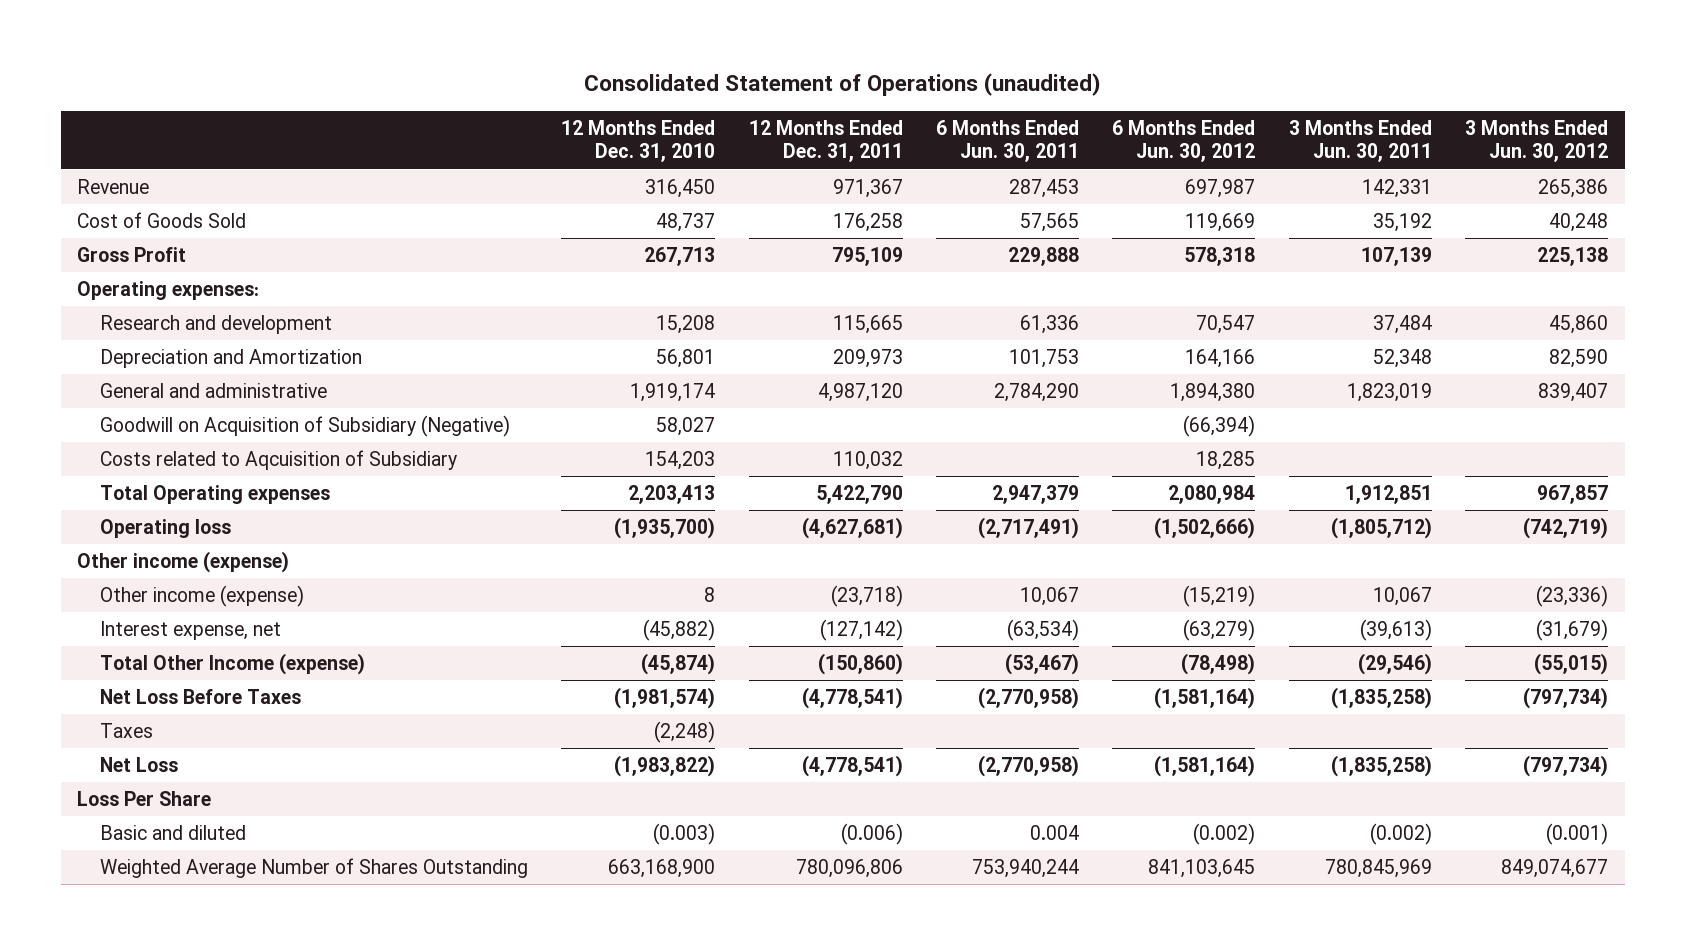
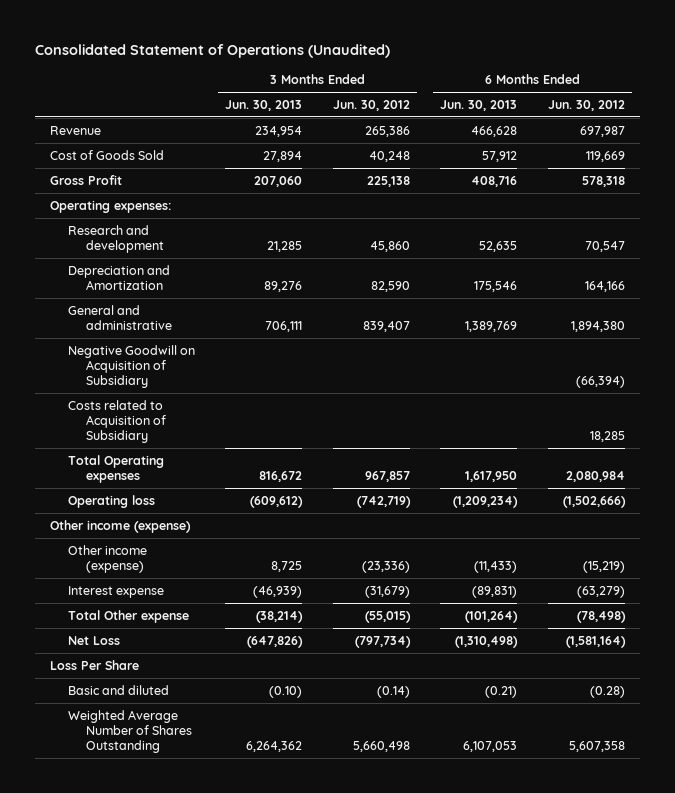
[583,73,1101,97] Consolidated Statement of Operations (unaudited) -> [34,43,390,58] Consolidated Statement of Operations (Unaudited)
[561,120,716,163] 12 Months Ended Dec. 31, 2010 -> none
[748,120,903,163] 12 Months Ended Dec. 31, 2011 -> none
[935,120,1079,163] 6 Months Ended Jun. 30, 2011 -> none
[1288,120,1432,163] 3 Months Ended Jun. 30, 2011 -> none
none -> [225,99,303,111] Jun. 30, 2013
none -> [440,99,518,111] Jun. 30, 2013
[100,415,511,438] Goodwill on Acquisition of Subsidiary (Negative) -> [67,344,195,389] Negative Goodwill on Acquisition of Subsidiary
[100,450,458,471] Costs related to Aqcuisition of Subsidiary -> [67,399,166,444] Costs related to Acquisition of Subsidiary
[100,689,302,705] Net Loss Before Taxes -> none
[100,723,154,739] Taxes -> none
[100,621,282,641] Interest expense, net -> [67,585,164,598] Interest expense
[100,653,366,676] Total Other Income (expense) -> [67,609,189,623] Total Other expense
[1193,823,1256,846] (0.002) -> [589,685,625,698] (0.28)
[1545,823,1608,846] (0.001) -> [376,685,410,698] (0.14)
[1148,859,1256,879] 841,103,645 -> [568,741,625,753] 5,607,358
[1500,859,1608,879] 849,074,677 -> [352,741,410,753] 5,660,498

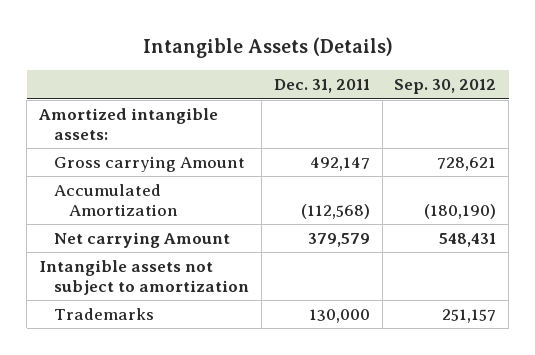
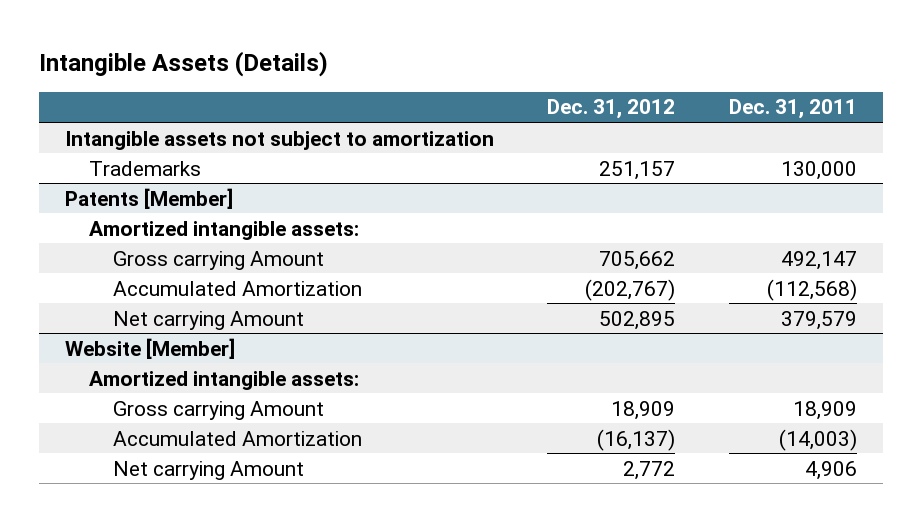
[394,79,497,95] Sep. 30, 2012 -> none
none -> [547,99,676,120] Dec. 31, 2012
[39,260,250,295] Intangible assets not subject to amortization -> [65,130,495,150] Intangible assets not subject to amortization
[54,308,155,321] Trademarks -> [89,160,202,176] Trademarks
none -> [65,187,234,209] Patents [Member]
none -> [65,337,236,359] Website [Member]
none -> [89,370,360,390] Amortized intangible assets:
none -> [112,400,324,420] Gross carrying Amount
none -> [112,430,362,446] Accumulated Amortization
none -> [112,460,304,480] Net carrying Amount

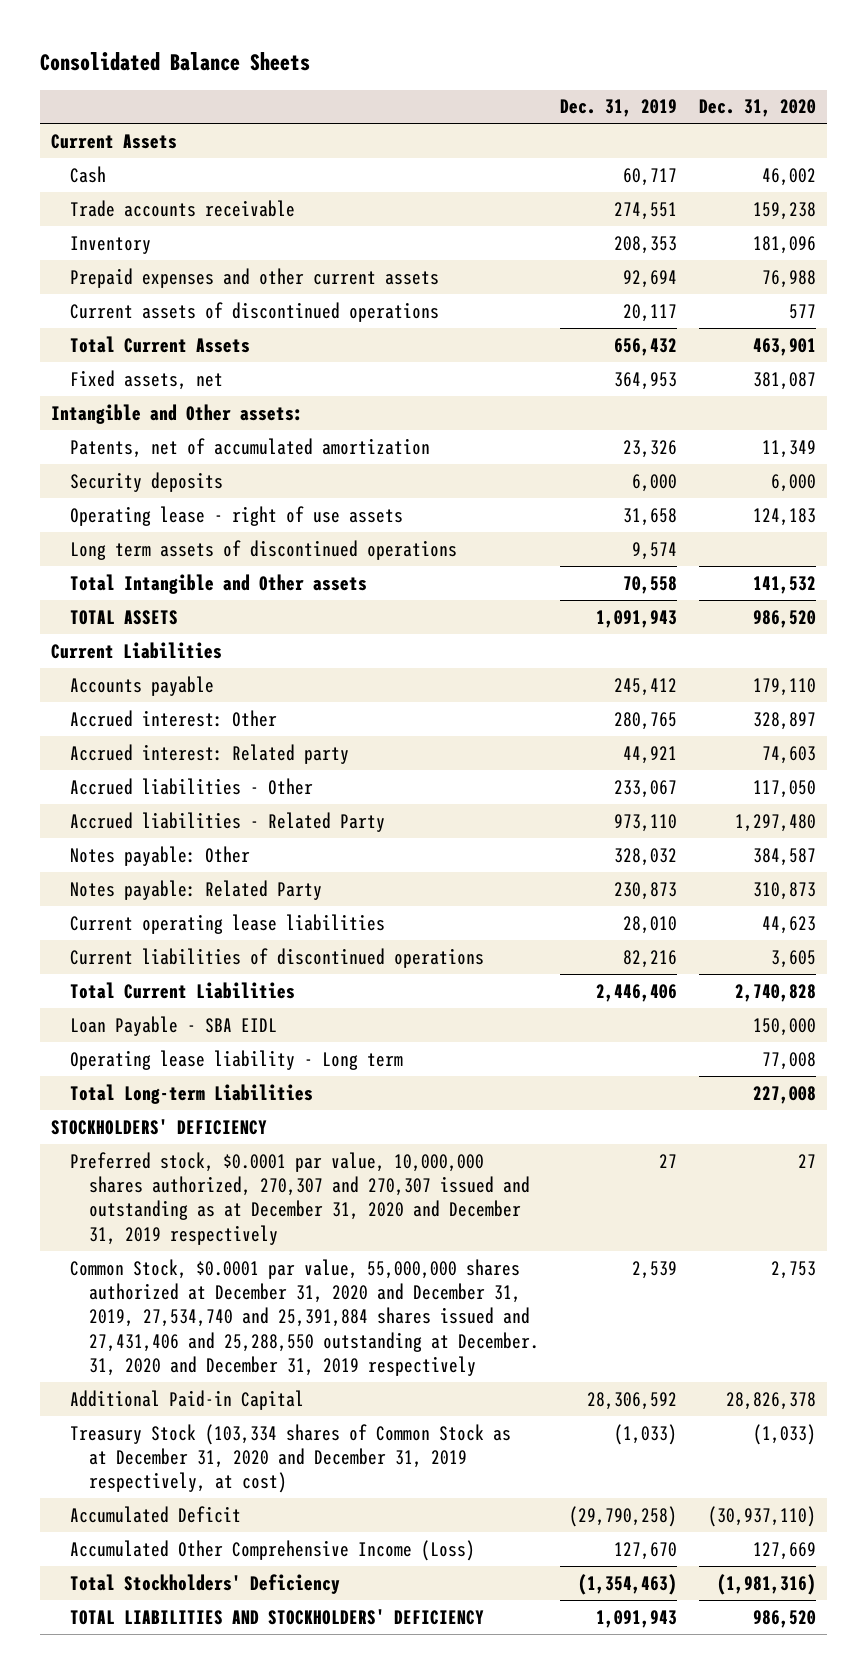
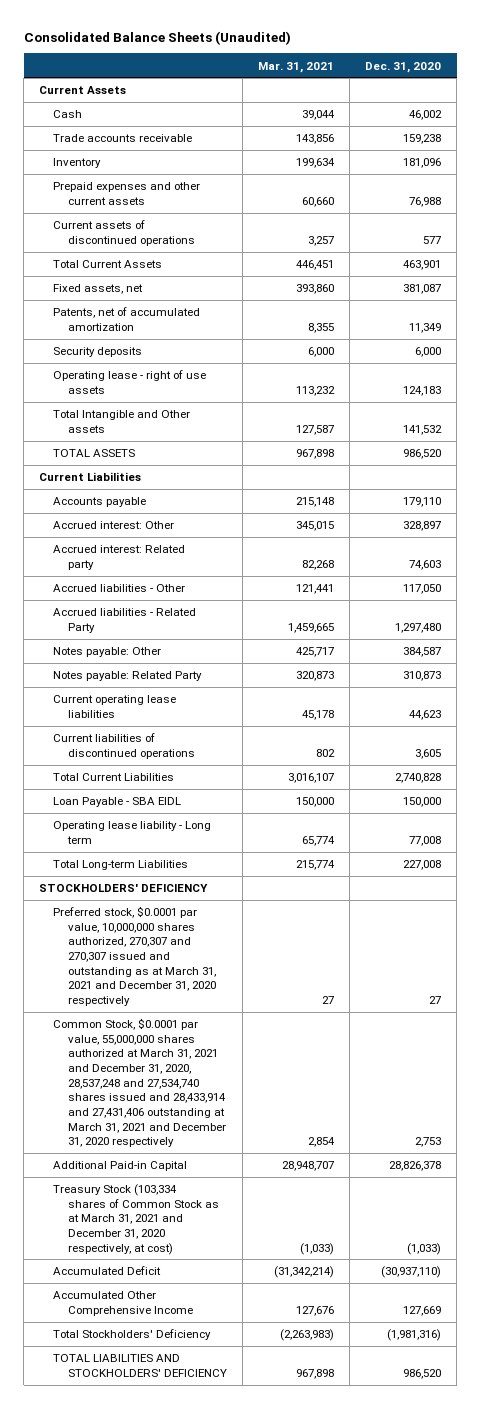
[39,52,310,72] Consolidated Balance Sheets -> [23,30,291,45] Consolidated Balance Sheets (Unaudited)
[560,99,678,118] Dec. 31, 2019 -> none
none -> [257,61,334,73] Mar. 31, 2021
[50,403,303,424] Intangible and Other assets: -> none
[69,539,457,560] Long term assets of discontinued operations -> none
[69,1151,530,1245] Preferred stock, $0.0001 par value, 10,000,000 shares authorized, 270,307 and 270,307 issued and outstanding as at December 31, 2020 and December 31, 2019 respectively -> [53,906,216,1006] Preferred stock, $0.0001 par value, 10,000,000 shares authorized, 270,307 and 270,307 issued and outstanding as at March 31, 2021 and December 31, 2020 respectively
[69,1258,539,1377] Common Stock, $0.0001 par value, 55,000,000 shares authorized at December 31, 2020 and December 31, 2019, 27,534,740 and 25,391,884 shares issued and 27,431,406 and 25,288,550 outstanding at December. 31, 2020 and December 31, 2019 respectively -> [53,1018,226,1148] Common Stock, $0.0001 par value, 55,000,000 shares authorized at March 31, 2021 and December 31, 2020, 28,537,248 and 27,534,740 shares issued and 28,433,914 and 27,431,406 outstanding at March 31, 2021 and December 31, 2020 respectively
[69,1423,511,1494] Treasury Stock (103,334 shares of Common Stock as at December 31, 2020 and December 31, 2019 respectively, at cost) -> [53,1184,219,1255] Treasury Stock (103,334 shares of Common Stock as at March 31, 2021 and December 31, 2020 respectively, at cost)
[69,1539,475,1561] Accumulated Other Comprehensive Income (Loss) -> [53,1291,193,1316] Accumulated Other Comprehensive Income

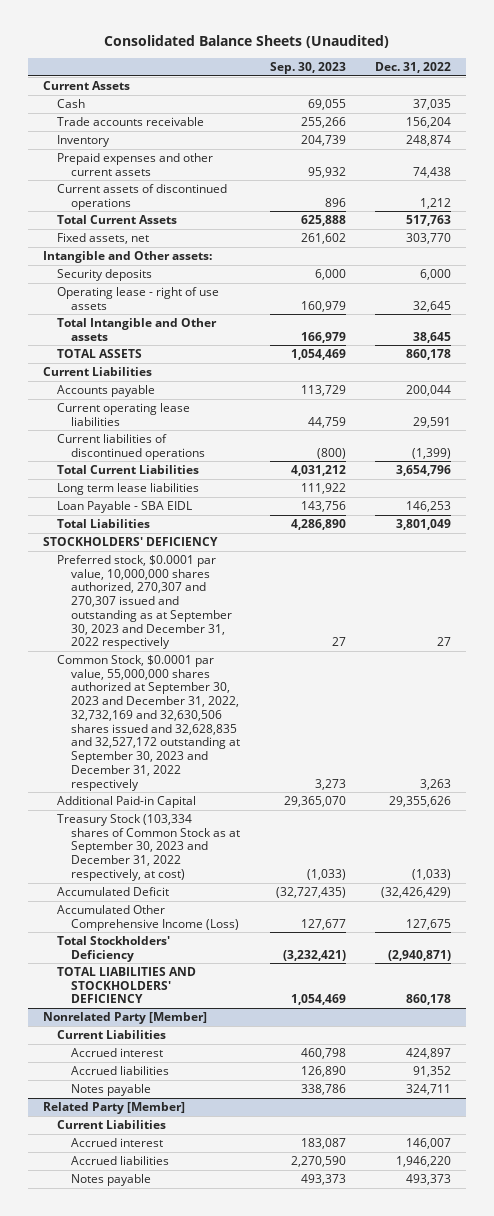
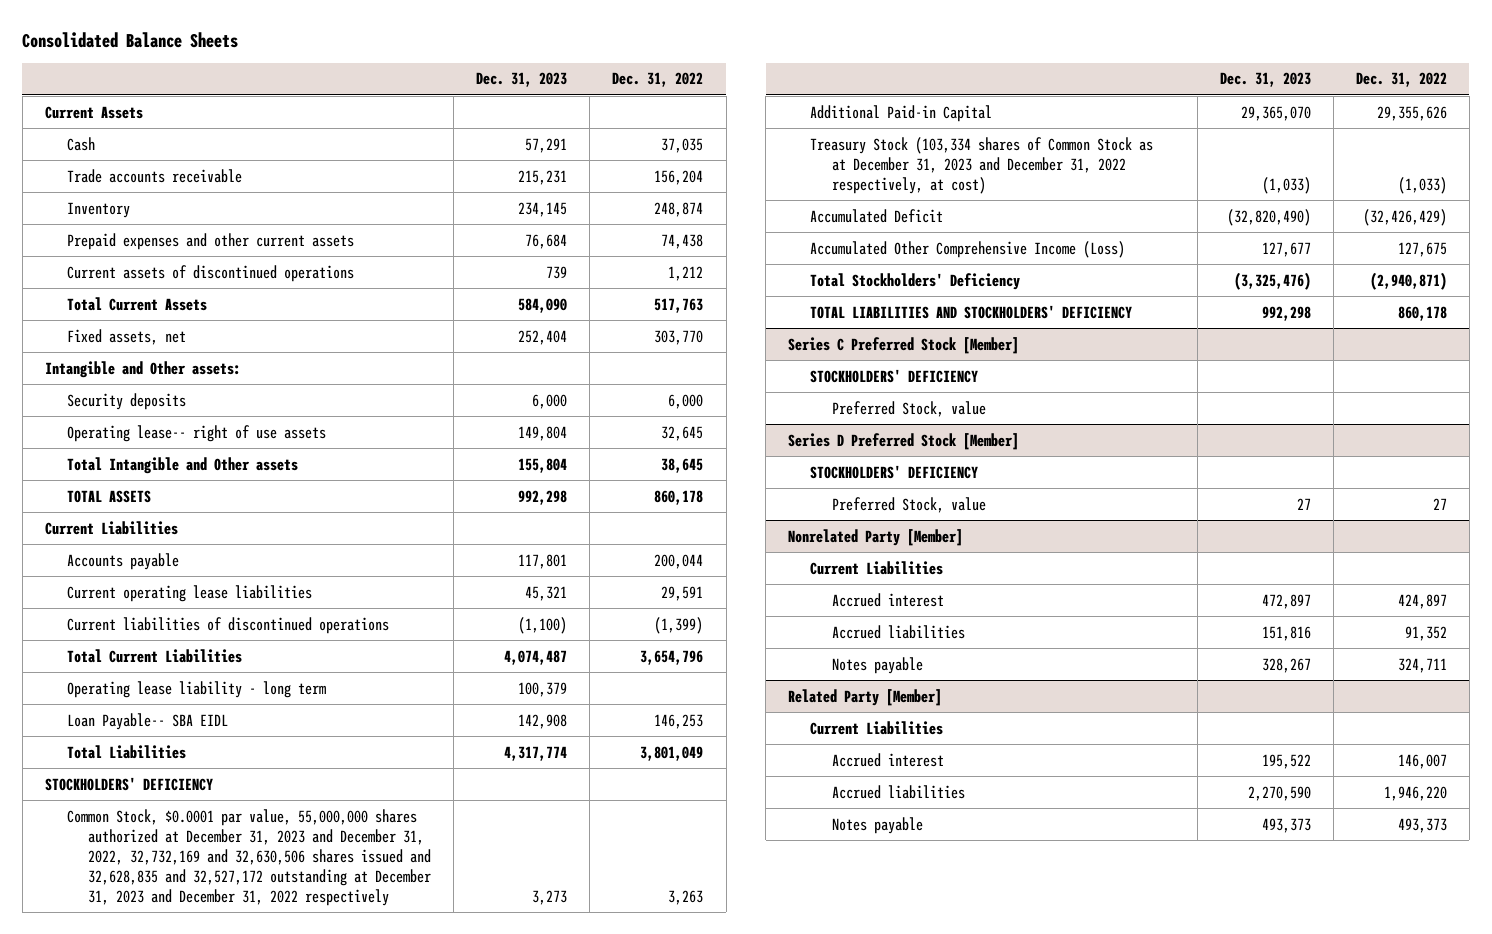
[104,35,390,49] Consolidated Balance Sheets (Unaudited) -> [22,31,239,48] Consolidated Balance Sheets
[269,61,346,74] Sep. 30, 2023 -> none
none -> [476,72,568,88] Dec. 31, 2023
[56,286,219,310] Operating lease - right of use assets -> [66,424,326,442] Operating lease-- right of use assets
[56,482,199,495] Long term lease liabilities -> [66,680,326,698] Operating lease liability - long term
[56,500,192,513] Loan Payable - SBA EIDL -> [66,712,228,730] Loan Payable-- SBA EIDL
[56,554,232,650] Preferred stock, $0.0001 par value, 10,000,000 shares authorized, 270,307 and 270,307 issued and outstanding as at September 30, 2023 and December 31, 2022 respectively -> none
[56,654,240,791] Common Stock, $0.0001 par value, 55,000,000 shares authorized at September 30, 2023 and December 31, 2022, 32,732,169 and 32,630,506 shares issued and 32,628,835 and 32,527,172 outstanding at September 30, 2023 and December 31, 2022 respectively -> [66,808,432,906] Common Stock, $0.0001 par value, 55,000,000 shares authorized at December 31, 2023 and December 31, 2022, 32,732,169 and 32,630,506 shares issued and 32,628,835 and 32,527,172 outstanding at December 31, 2023 and December 31, 2022 respectively
[56,813,240,881] Treasury Stock (103,334 shares of Common Stock as at September 30, 2023 and December 31, 2022 respectively, at cost) -> [809,136,1153,194] Treasury Stock (103,334 shares of Common Stock as at December 31, 2023 and December 31, 2022 respectively, at cost)
none -> [788,336,1020,354] Series C Preferred Stock [Member]
none -> [809,368,978,383] STOCKHOLDERS' DEFICIENCY
none -> [831,400,986,417] Preferred Stock, value
none -> [788,432,1020,450] Series D Preferred Stock [Member]
none -> [809,464,978,479] STOCKHOLDERS' DEFICIENCY
none -> [831,496,986,513] Preferred Stock, value

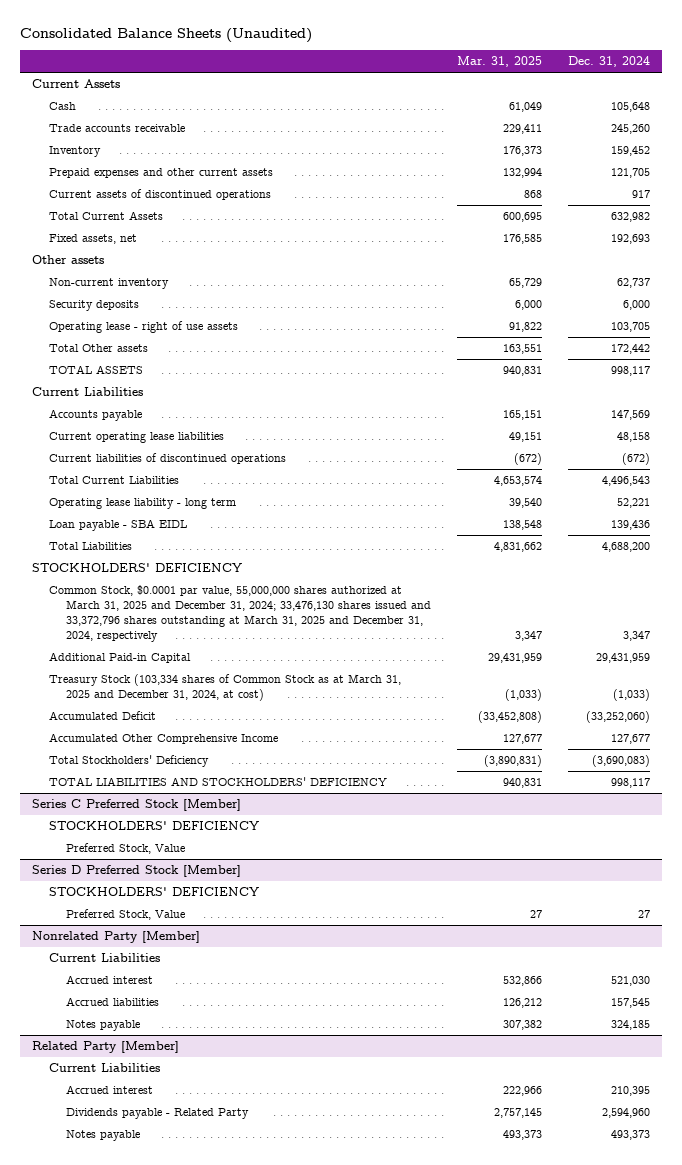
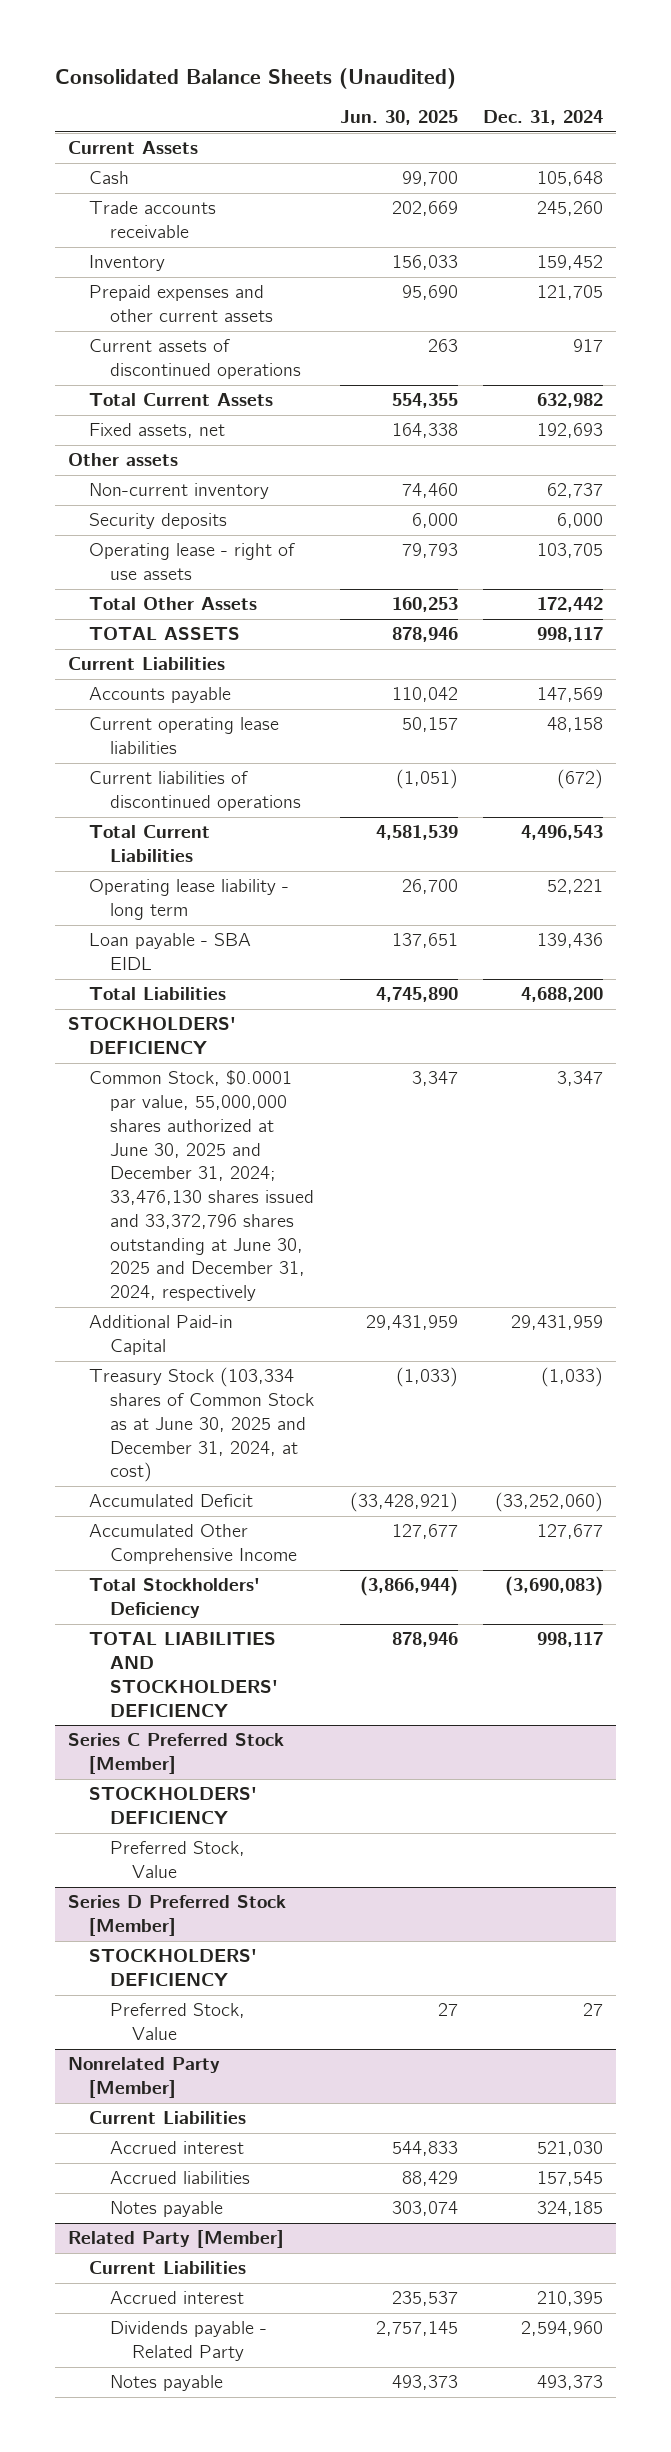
[456,56,542,68] Mar. 31, 2025 -> none
none -> [339,110,458,126] Jun. 30, 2025
[49,344,149,353] Total Other assets -> [89,597,258,611] Total Other Assets
[49,585,432,643] Common Stock, $0.0001 par value, 55,000,000 shares authorized at March 31, 2025 and December 31, 2024; 33,476,130 shares issued and 33,372,796 shares outstanding at March 31, 2025 and December 31, 2024, respectively -> [89,1070,315,1302] Common Stock, $0.0001 par value, 55,000,000 shares authorized at June 30, 2025 and December 31, 2024; 33,476,130 shares issued and 33,372,796 shares outstanding at June 30, 2025 and December 31, 2024, respectively
[49,674,402,702] Treasury Stock (103,334 shares of Common Stock as at March 31, 2025 and December 31, 2024, at cost) -> [89,1367,315,1483] Treasury Stock (103,334 shares of Common Stock as at June 30, 2025 and December 31, 2024, at cost)

